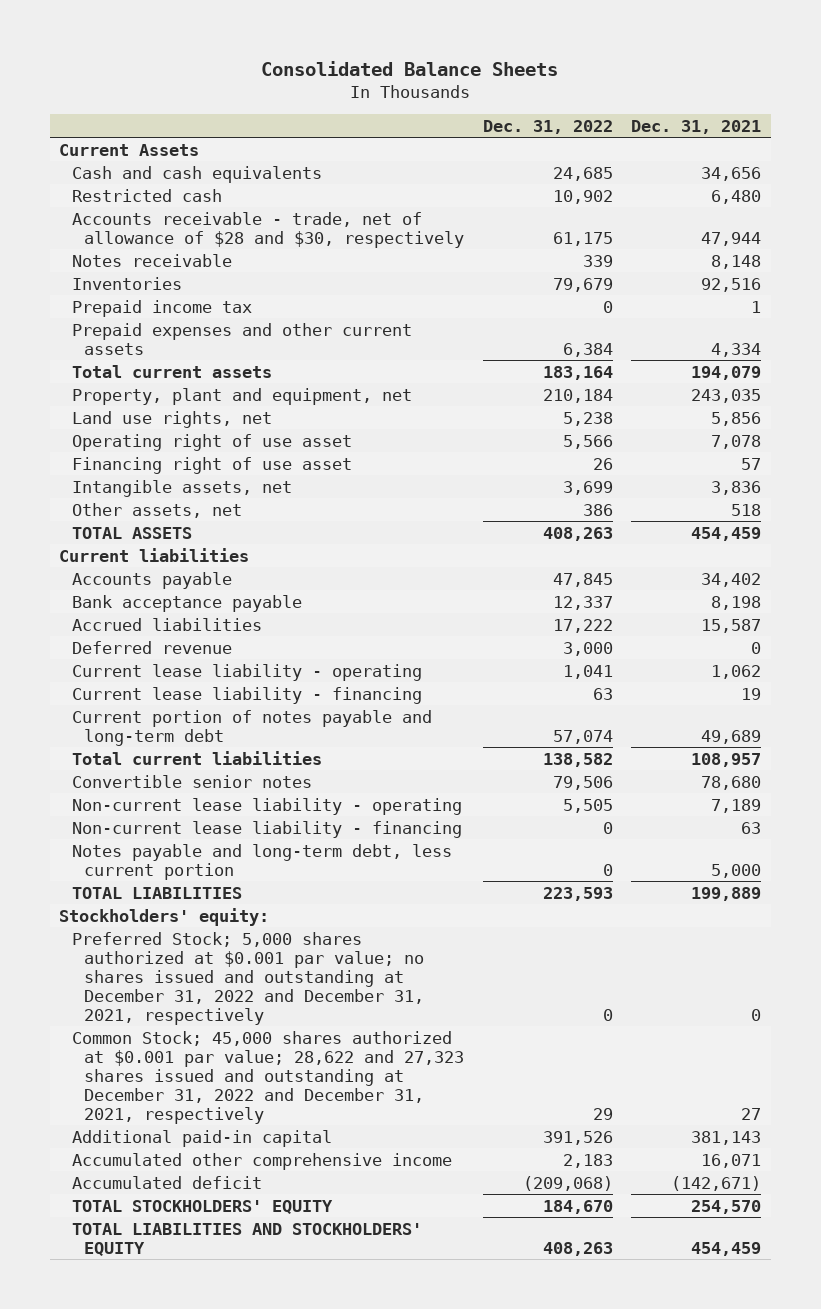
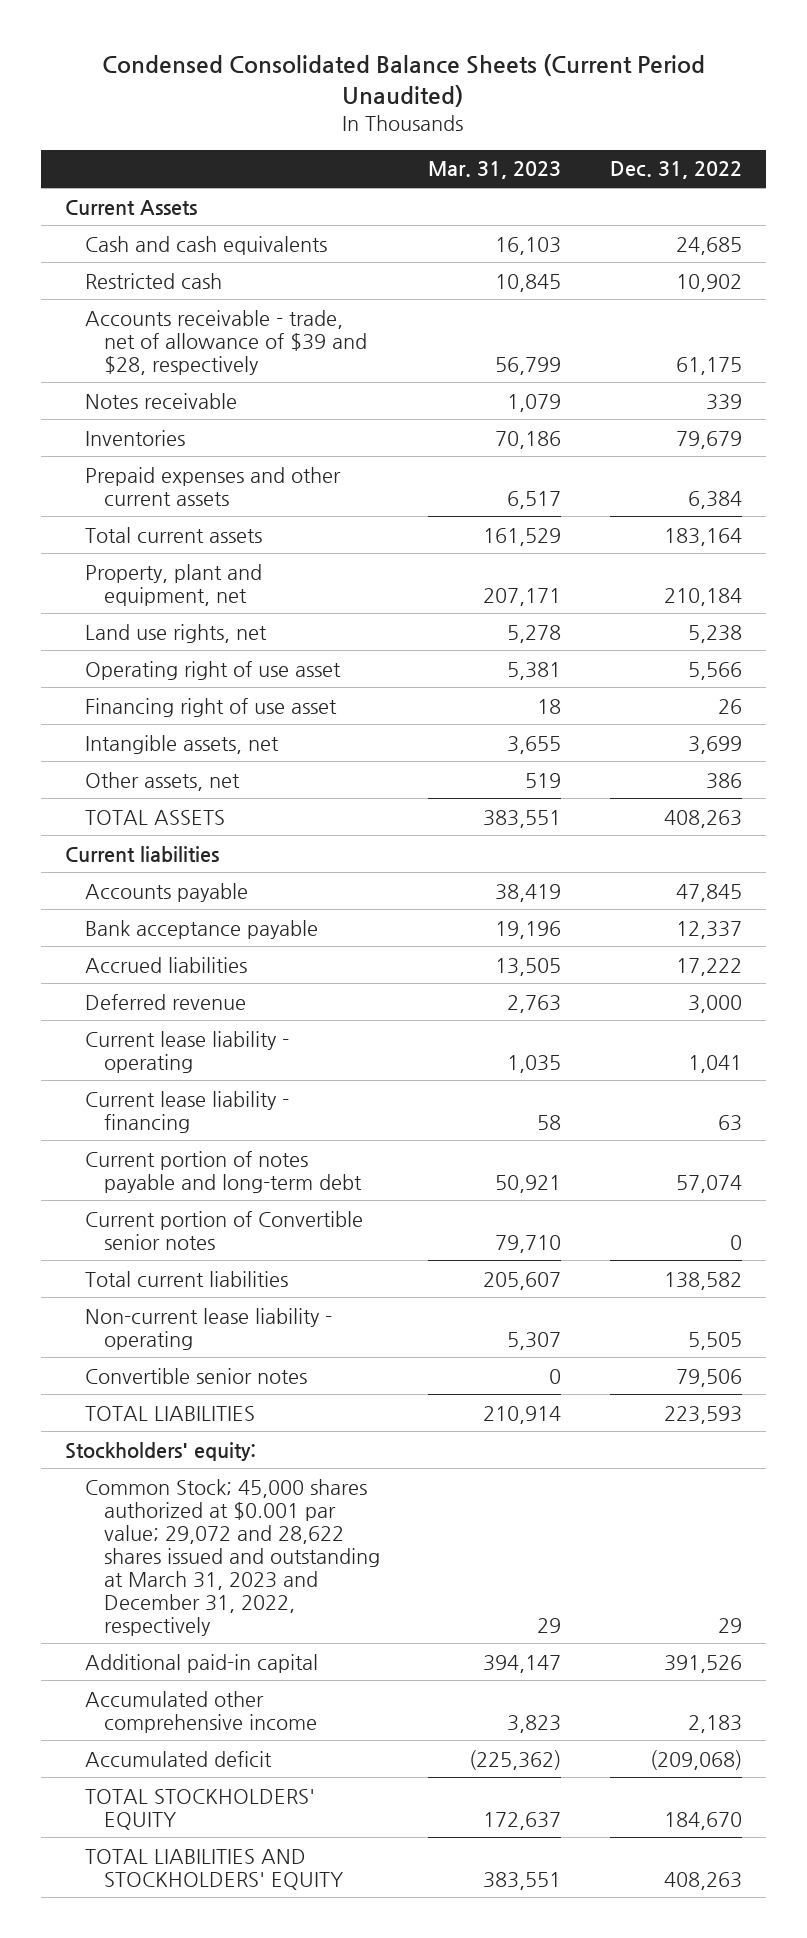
[261,60,559,76] Consolidated Balance Sheets -> [102,53,706,107] Condensed Consolidated Balance Sheets (Current Period Unaudited)
[631,119,762,134] Dec. 31, 2021 -> none
none -> [428,161,562,180] Mar. 31, 2023
[71,211,465,248] Accounts receivable - trade, net of allowance of $28 and $30, respectively -> [84,309,368,375] Accounts receivable - trade, net of allowance of $39 and $28, respectively
[71,299,252,317] Prepaid income tax -> none
none -> [84,1210,363,1250] Current portion of Convertible senior notes
[71,820,462,838] Non-current lease liability - financing -> none
[71,843,452,880] Notes payable and long-term debt, less current portion -> none
[71,774,312,788] Convertible senior notes -> [84,1367,307,1384] Convertible senior notes
[71,931,425,1025] Preferred Stock; 5,000 shares authorized at $0.001 par value; no shares issued and outstanding at December 31, 2022 and December 31, 2021, respectively -> none
[71,1030,465,1124] Common Stock; 45,000 shares authorized at $0.001 par value; 28,622 and 27,323 shares issued and outstanding at December 31, 2022 and December 31, 2021, respectively -> [84,1478,381,1636] Common Stock; 45,000 shares authorized at $0.001 par value; 29,072 and 28,622 shares issued and outstanding at March 31, 2023 and December 31, 2022, respectively

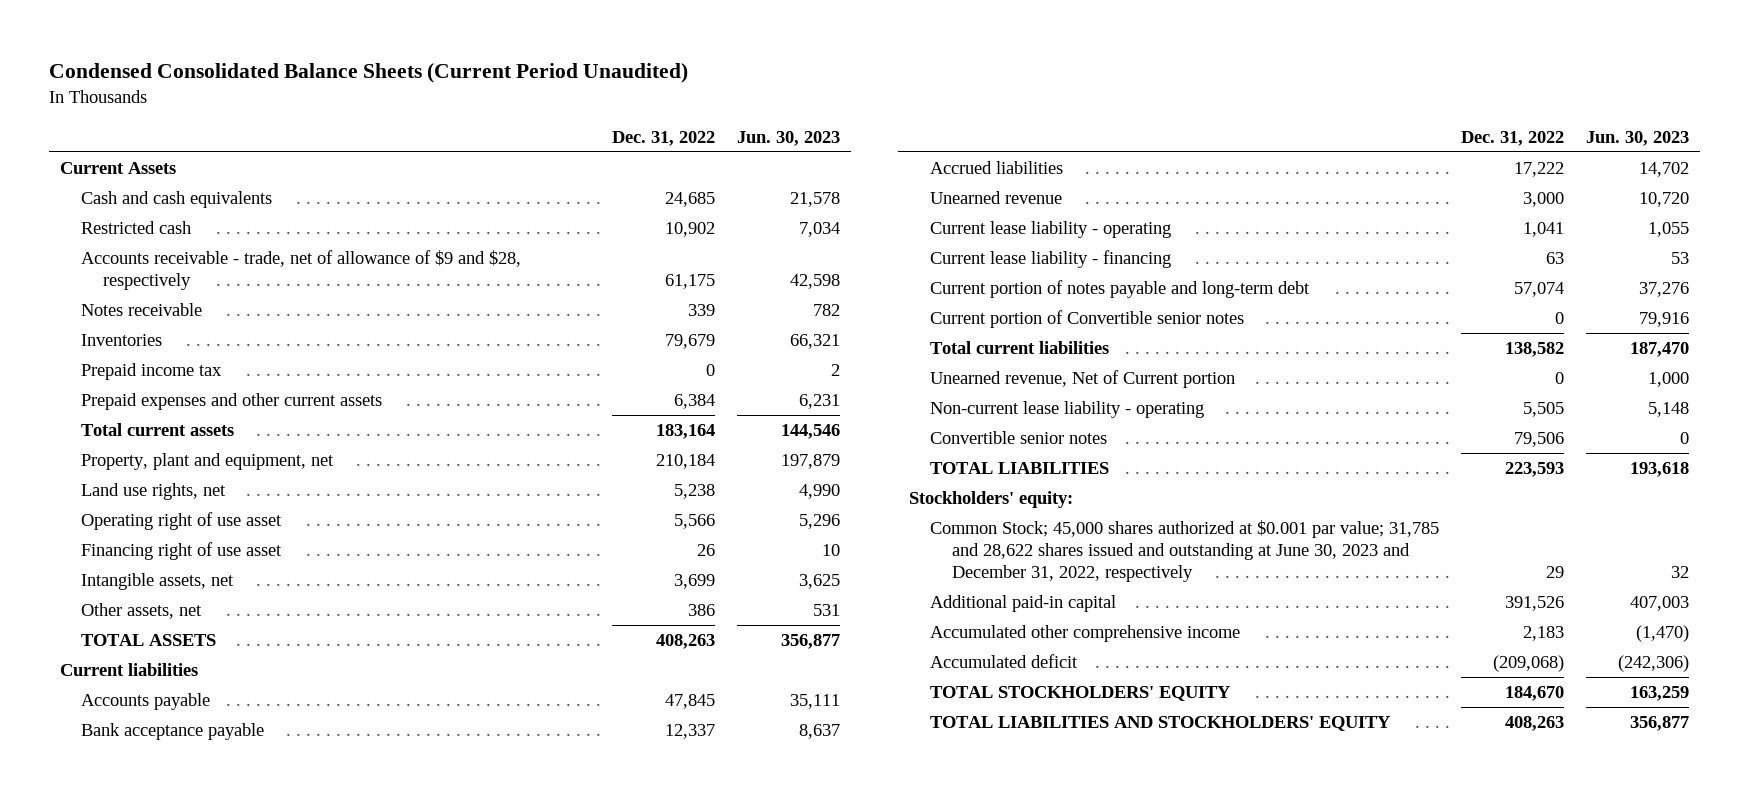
[428,161,562,180] Mar. 31, 2023 -> none
none -> [737,130,841,146] Jun. 30, 2023
[84,309,368,375] Accounts receivable - trade, net of allowance of $39 and $28, respectively -> [81,250,522,290] Accounts receivable - trade, net of allowance of $9 and $28, respectively
none -> [81,363,223,381] Prepaid income tax
[84,993,246,1010] Deferred revenue -> none
none -> [930,191,1063,205] Unearned revenue
none -> [930,370,1236,389] Unearned revenue, Net of Current portion
[84,1478,381,1636] Common Stock; 45,000 shares authorized at $0.001 par value; 29,072 and 28,622 shares issued and outstanding at March 31, 2023 and December 31, 2022, respectively -> [930,520,1440,582] Common Stock; 45,000 shares authorized at $0.001 par value; 31,785 and 28,622 shares issued and outstanding at June 30, 2023 and December 31, 2022, respectively

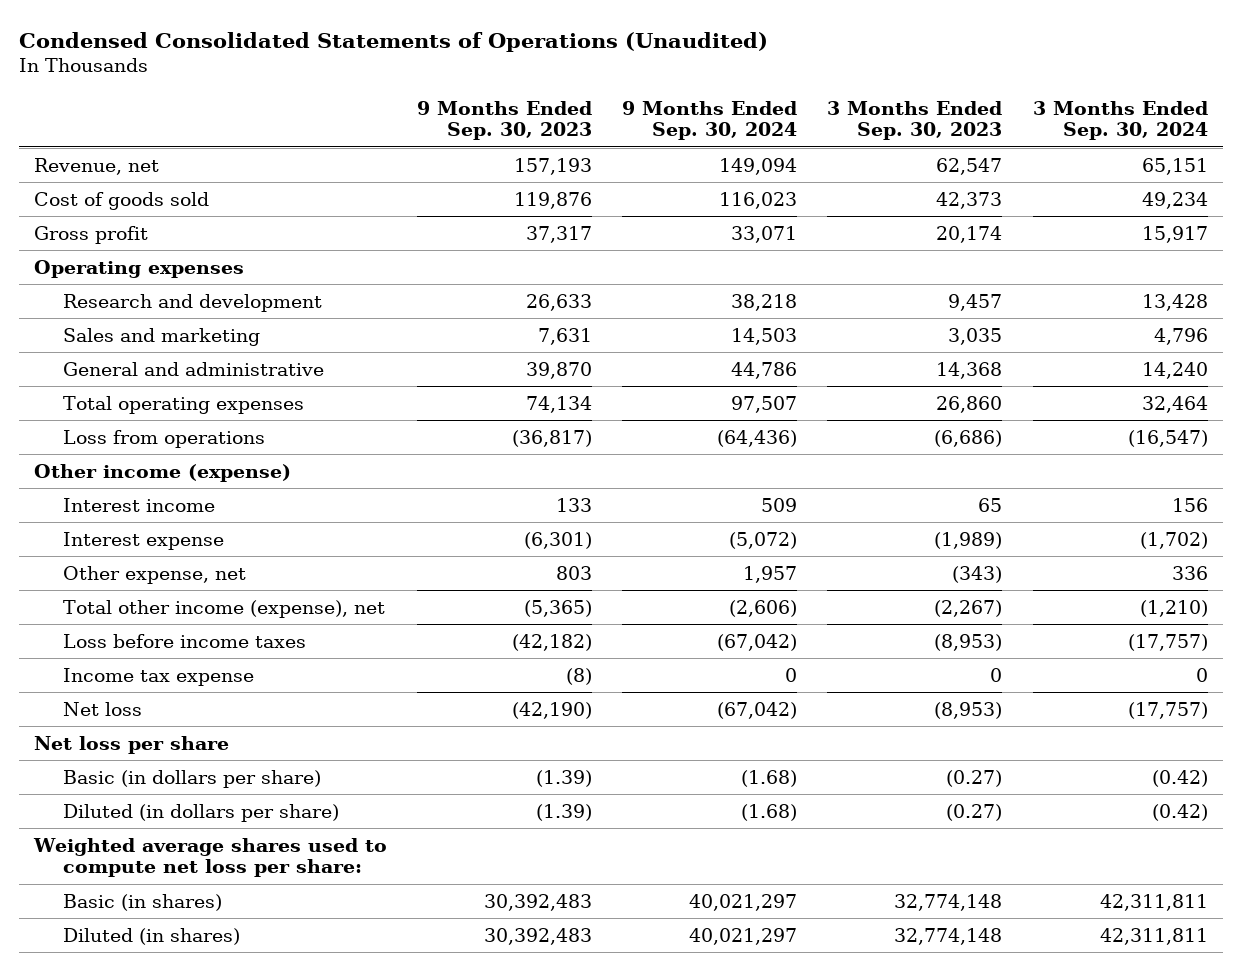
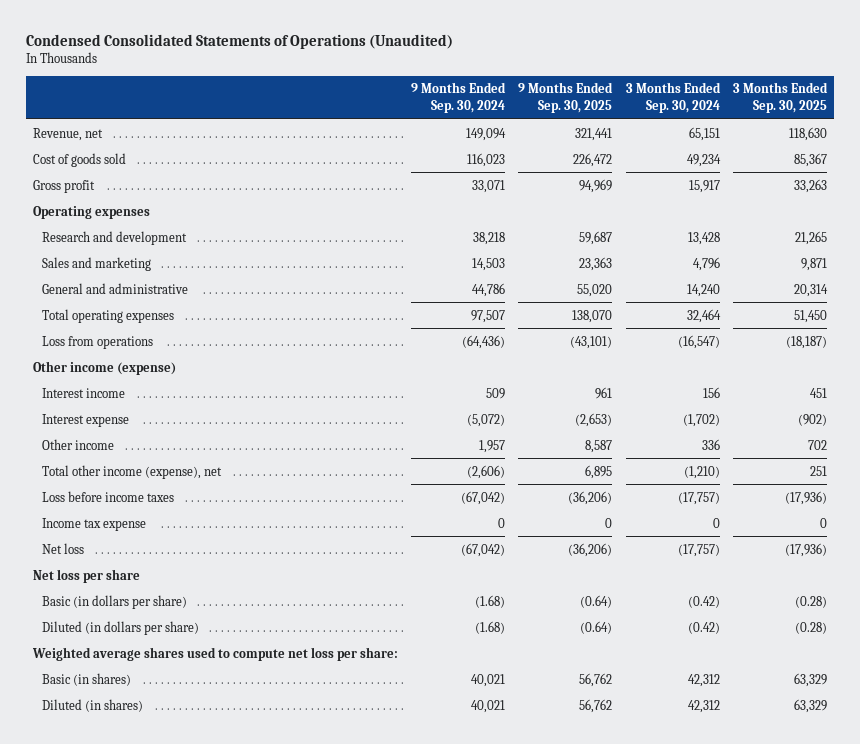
[417,100,593,141] 9 Months Ended Sep. 30, 2023 -> none
[827,100,1003,141] 3 Months Ended Sep. 30, 2023 -> none
none -> [518,82,614,114] 9 Months Ended Sep. 30, 2025
none -> [733,82,829,114] 3 Months Ended Sep. 30, 2025
[62,565,246,584] Other expense, net -> [41,438,114,450] Other income
[689,893,798,911] 40,021,297 -> [470,673,505,687] 40,021
[1099,893,1208,911] 42,311,811 -> [687,673,720,687] 42,312
[689,927,798,945] 40,021,297 -> [470,699,505,713] 40,021
[1099,927,1208,945] 42,311,811 -> [687,699,720,713] 42,312

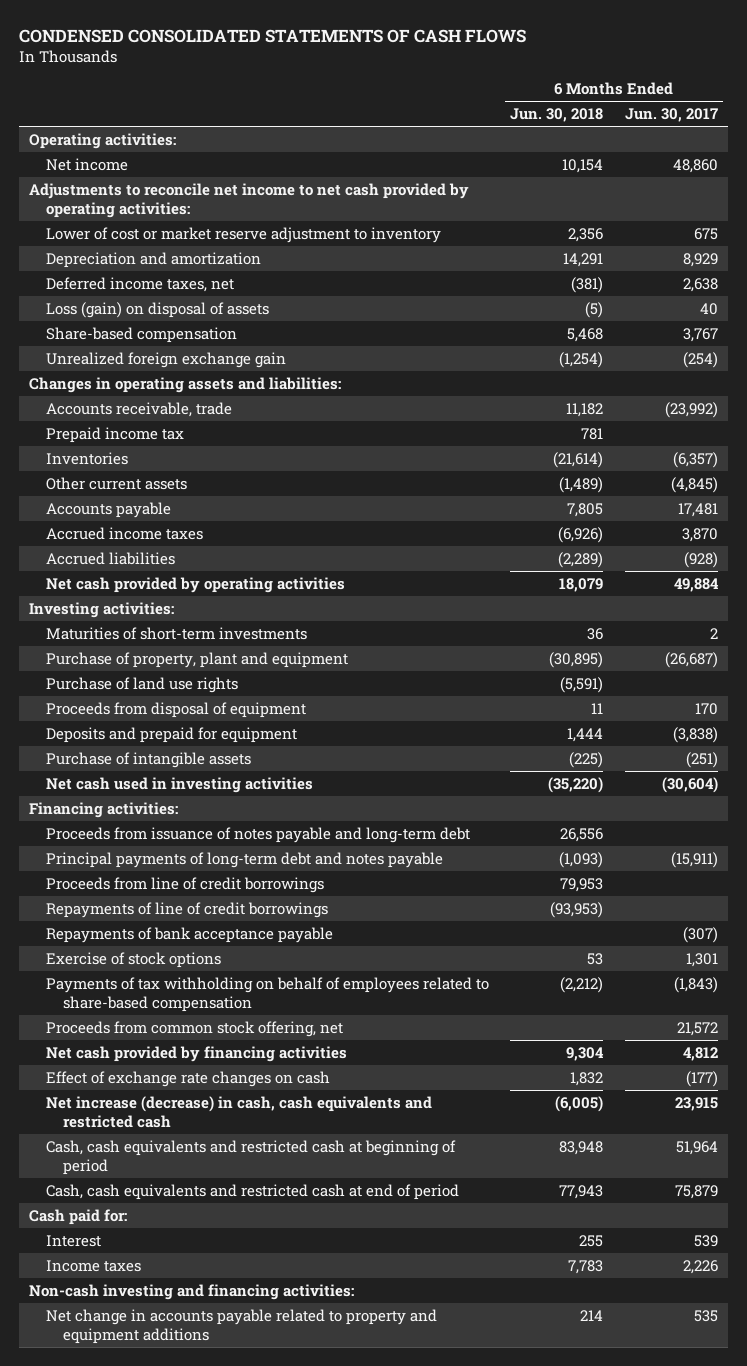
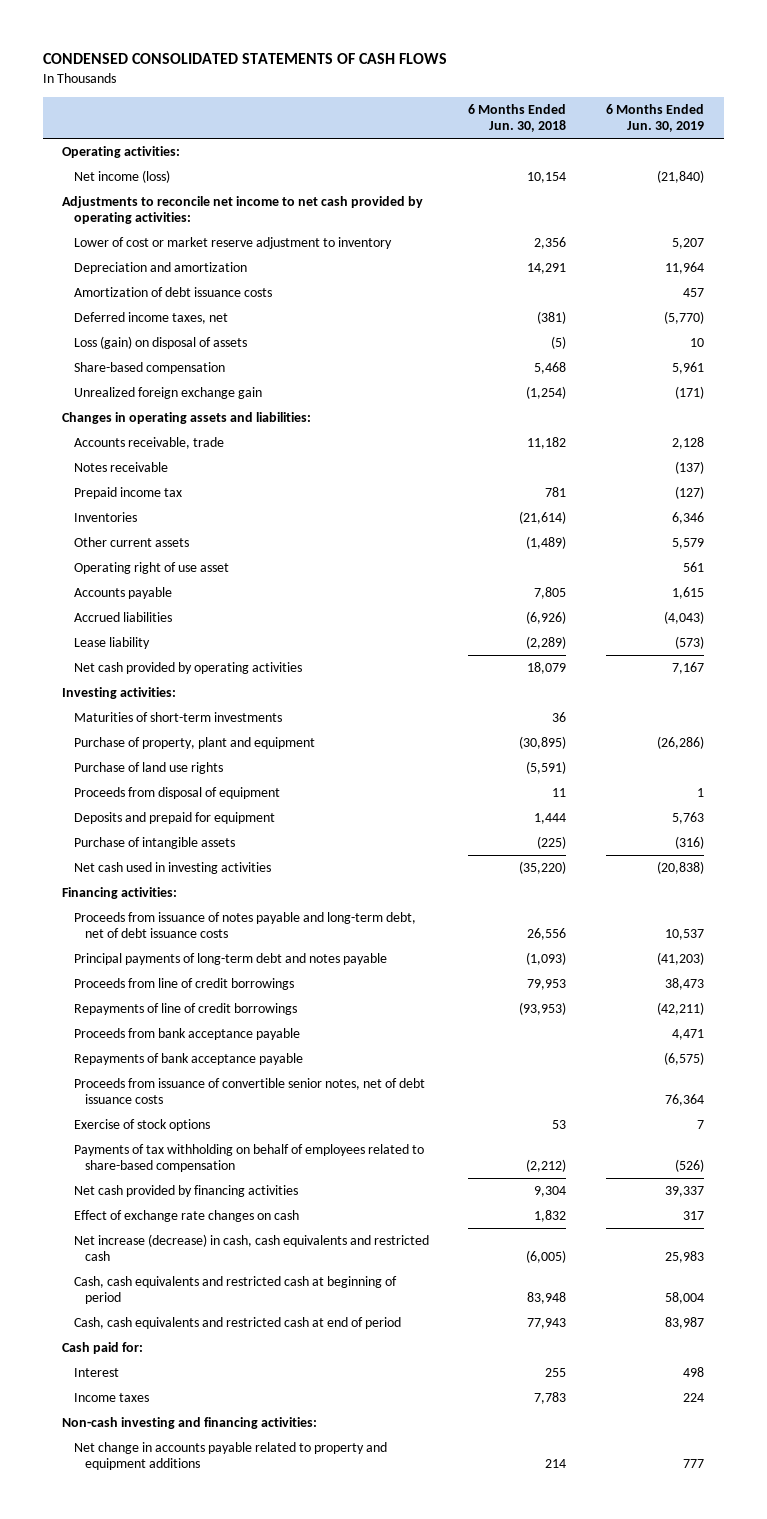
[624,108,718,123] Jun. 30, 2017 -> none
none -> [606,104,705,133] 6 Months Ended Jun. 30, 2019
[46,157,129,171] Net income -> [73,170,170,184] Net income (loss)
none -> [73,287,272,298] Amortization of debt issuance costs
none -> [73,462,168,473] Notes receivable
none -> [73,562,229,575] Operating right of use asset
[46,526,204,540] Accrued income taxes -> none
[558,551,604,568] (2,289) -> [526,611,567,625] (6,926)
none -> [73,637,150,650] Lease liability
[46,826,471,843] Proceeds from issuance of notes payable and long-term debt -> [73,912,416,939] Proceeds from issuance of notes payable and long-term debt, net of debt issuance costs
none -> [73,1028,300,1041] Proceeds from bank acceptance payable
none -> [73,1078,425,1105] Proceeds from issuance of convertible senior notes, net of debt issuance costs
[46,1020,344,1037] Proceeds from common stock offering, net -> none

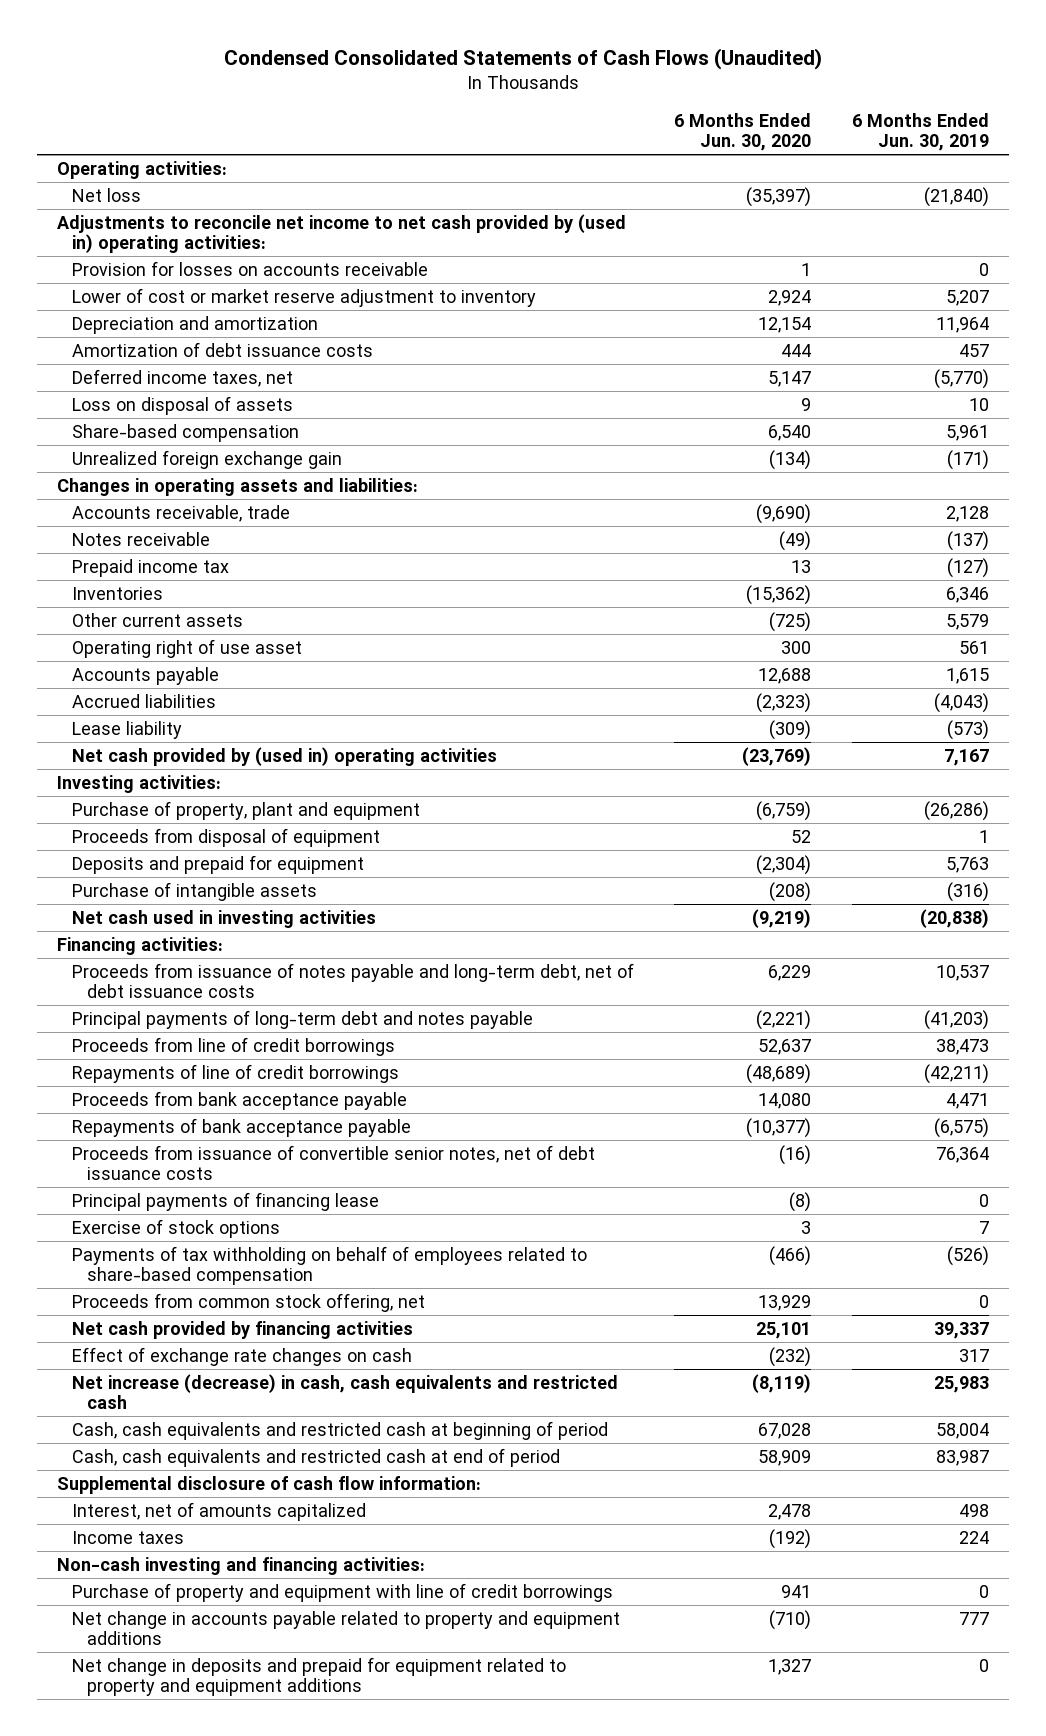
[42,53,447,65] CONDENSED CONSOLIDATED STATEMENTS OF CASH FLOWS -> [223,47,822,70] Condensed Consolidated Statements of Cash Flows (Unaudited)
[468,104,567,133] 6 Months Ended Jun. 30, 2018 -> none
none -> [674,112,812,152] 6 Months Ended Jun. 30, 2020
[73,170,170,184] Net income (loss) -> [72,187,142,202] Net loss
[62,196,424,225] Adjustments to reconcile net income to net cash provided by operating activities: -> [57,213,627,254] Adjustments to reconcile net income to net cash provided by (used in) operating activities:
none -> [72,260,429,276] Provision for losses on accounts receivable
[73,336,247,350] Loss (gain) on disposal of assets -> [72,395,294,415] Loss on disposal of assets
[73,662,302,675] Net cash provided by operating activities -> [72,746,498,766] Net cash provided by (used in) operating activities
[73,712,282,723] Maturities of short-term investments -> none
[73,762,223,775] Purchase of land use rights -> none
none -> [72,1191,380,1211] Principal payments of financing lease
none -> [72,1292,426,1312] Proceeds from common stock offering, net
[62,1342,144,1355] Cash paid for: -> none
none -> [57,1475,482,1494] Supplemental disclosure of cash flow information:
[73,1368,119,1378] Interest -> [72,1501,367,1521] Interest, net of amounts capitalized
none -> [72,1582,614,1602] Purchase of property and equipment with line of credit borrowings
none -> [72,1656,567,1697] Net change in deposits and prepaid for equipment related to property and equipment additions

